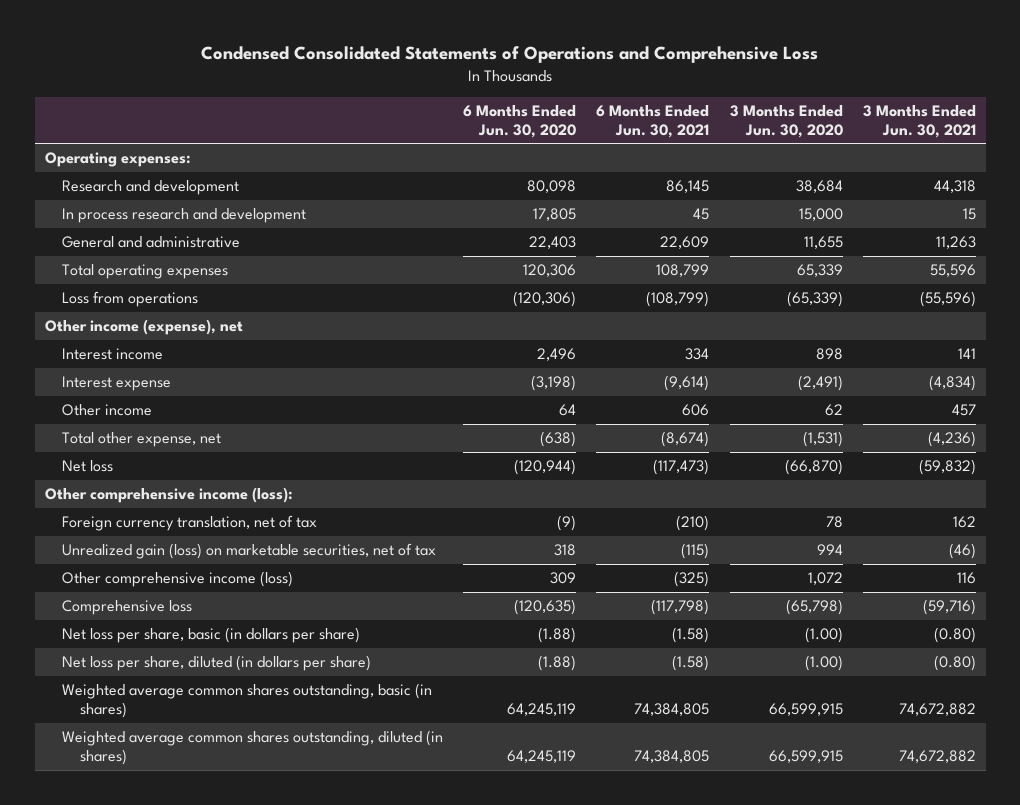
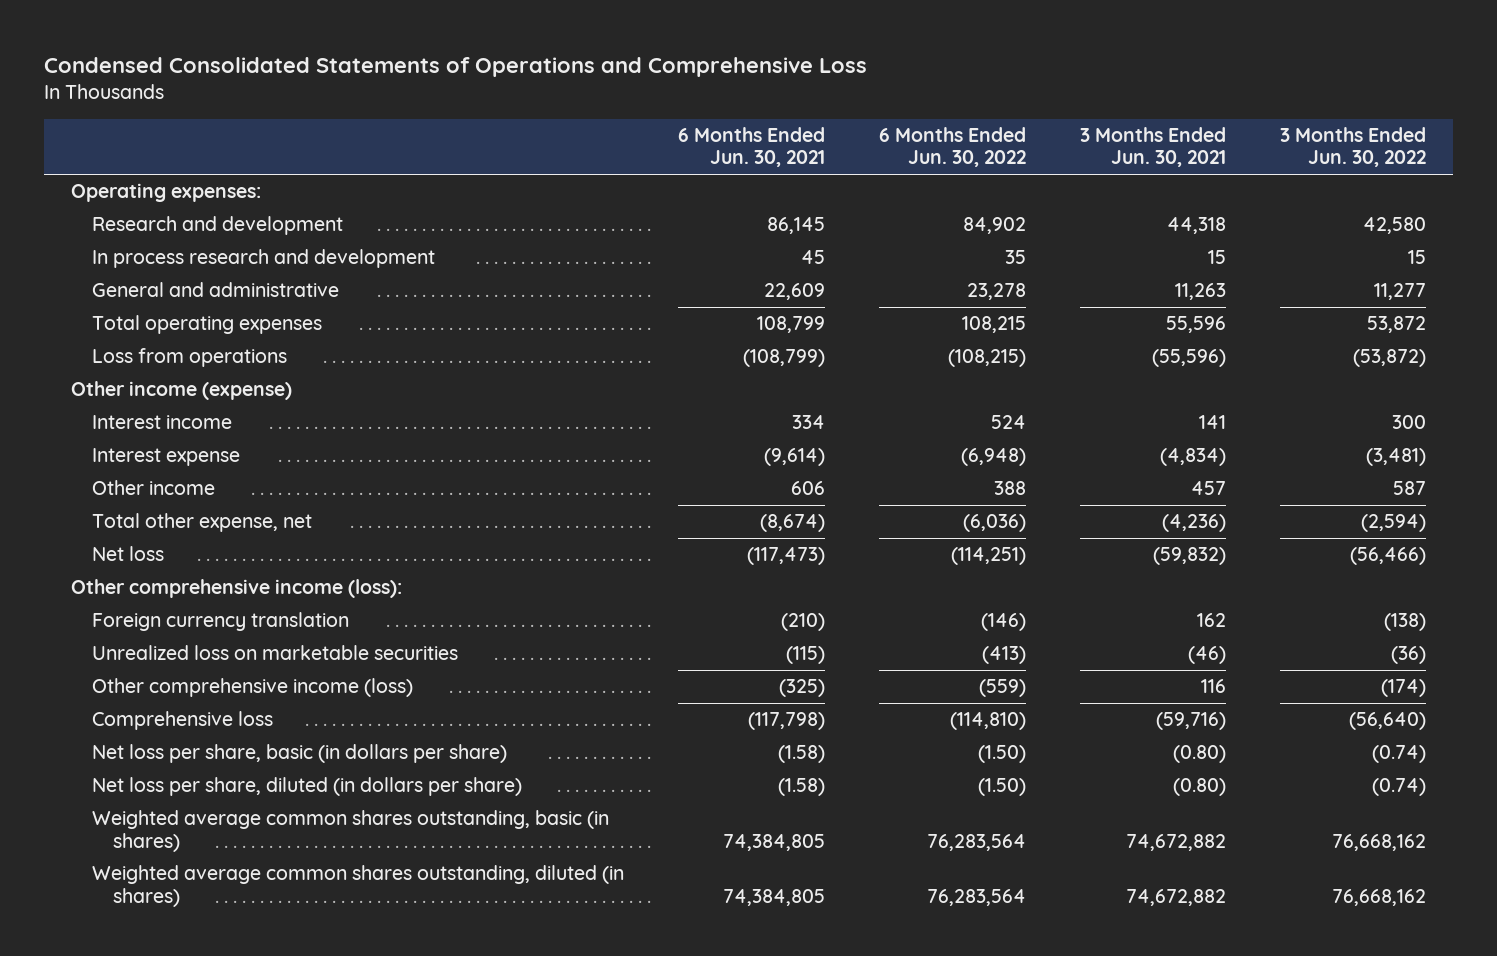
[463,104,577,138] 6 Months Ended Jun. 30, 2020 -> none
[729,104,843,138] 3 Months Ended Jun. 30, 2020 -> none
none -> [878,127,1026,168] 6 Months Ended Jun. 30, 2022
none -> [1279,127,1426,168] 3 Months Ended Jun. 30, 2022
[44,319,243,336] Other income (expense), net -> [70,381,292,401] Other income (expense)
[62,515,318,532] Foreign currency translation, net of tax -> [91,612,349,632] Foreign currency translation
[62,543,437,560] Unrealized gain (loss) on marketable securities, net of tax -> [91,645,458,661] Unrealized loss on marketable securities

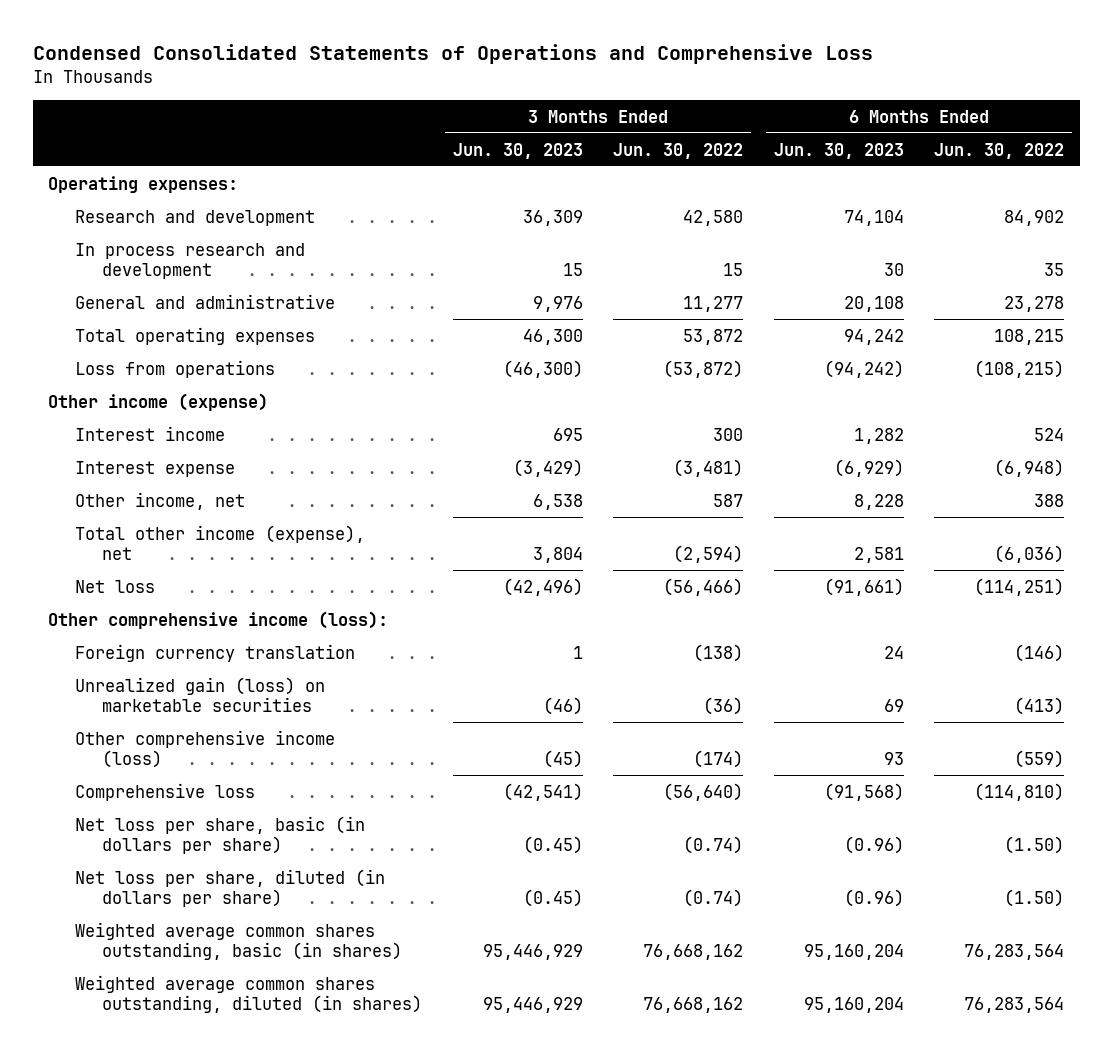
[677,127,825,168] 6 Months Ended Jun. 30, 2021 -> none
[1079,127,1226,168] 3 Months Ended Jun. 30, 2021 -> none
none -> [452,142,583,159] Jun. 30, 2023
none -> [773,142,904,159] Jun. 30, 2023
[91,480,215,496] Other income -> [75,491,246,510] Other income, net
[91,513,312,533] Total other expense, net -> [75,524,366,561] Total other income (expense), net
[91,645,458,661] Unrealized loss on marketable securities -> [75,676,326,713] Unrealized gain (loss) on marketable securities

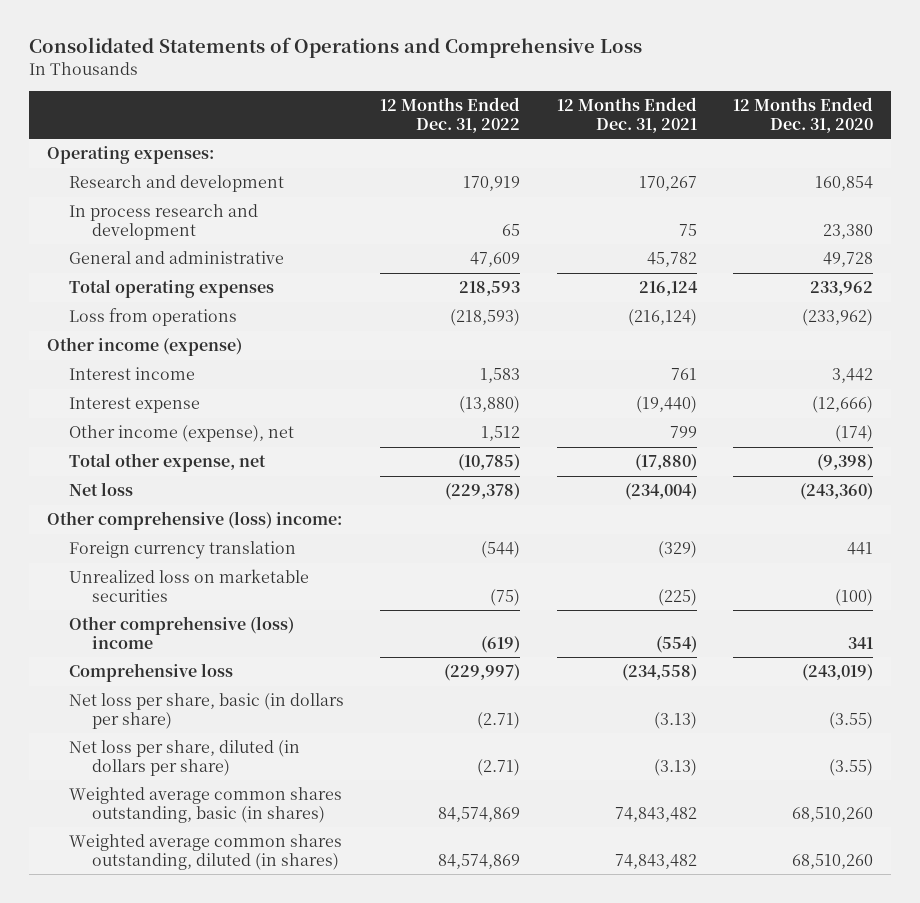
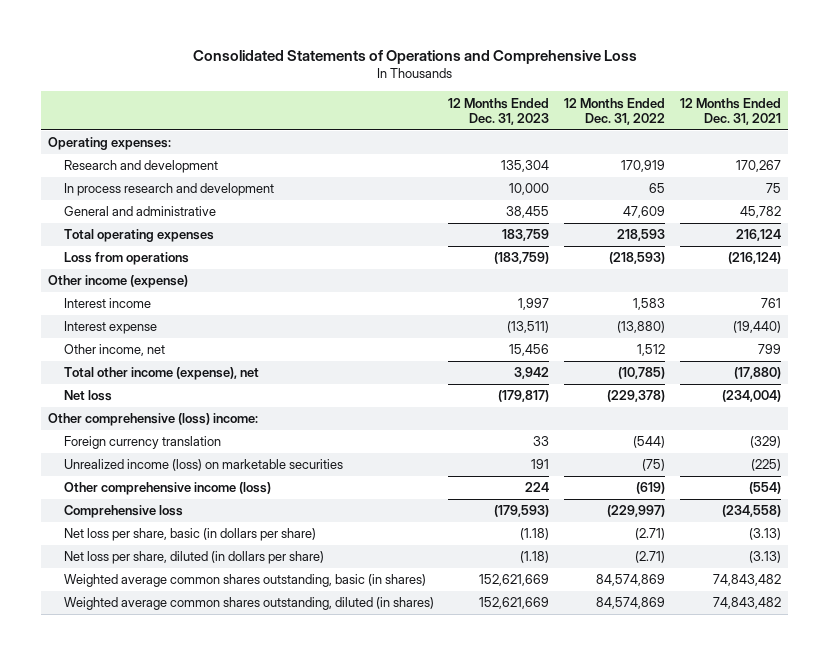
[733,97,874,133] 12 Months Ended Dec. 31, 2020 -> none
none -> [448,97,550,125] 12 Months Ended Dec. 31, 2023
[69,425,295,443] Other income (expense), net -> [63,344,165,357] Other income, net
[69,453,267,473] Total other expense, net -> [63,367,259,381] Total other income (expense), net
[69,569,310,602] Unrealized loss on marketable securities -> [63,459,343,472] Unrealized income (loss) on marketable securities
[69,616,295,649] Other comprehensive (loss) income -> [63,482,271,496] Other comprehensive income (loss)

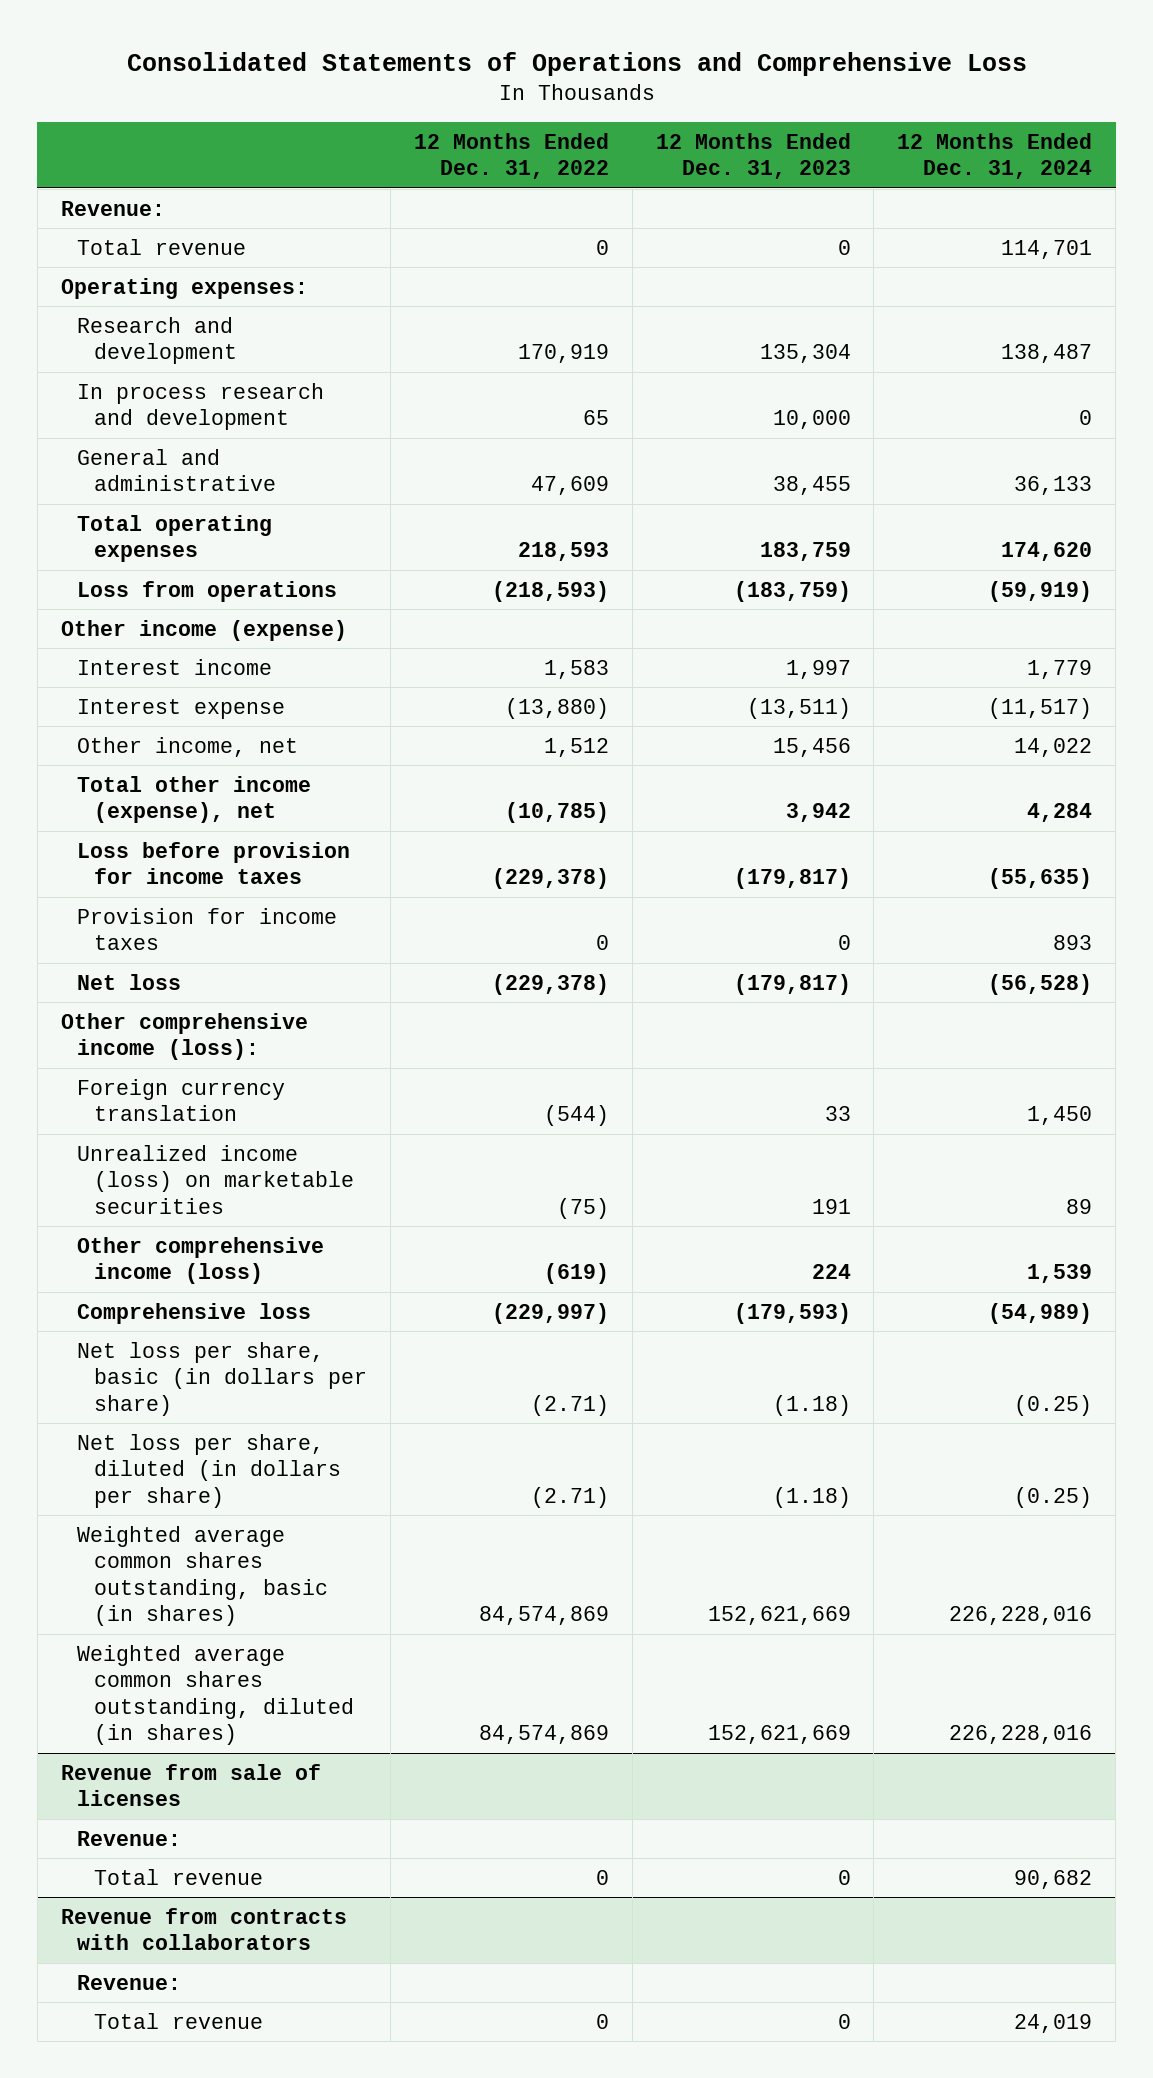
[679,97,781,125] 12 Months Ended Dec. 31, 2021 -> none
none -> [897,132,1093,180] 12 Months Ended Dec. 31, 2024
none -> [60,200,165,216] Revenue:
none -> [77,238,247,255] Total revenue
none -> [77,841,351,885] Loss before provision for income taxes
none -> [77,907,338,951] Provision for income taxes
[48,413,259,427] Other comprehensive (loss) income: -> [60,1012,308,1061] Other comprehensive income (loss):
none -> [60,1763,321,1807] Revenue from sale of licenses
none -> [77,1830,182,1846] Revenue:
none -> [93,1868,263,1885] Total revenue
none -> [60,1907,347,1951] Revenue from contracts with collaborators
none -> [77,1974,182,1990] Revenue:
none -> [93,2012,263,2029] Total revenue

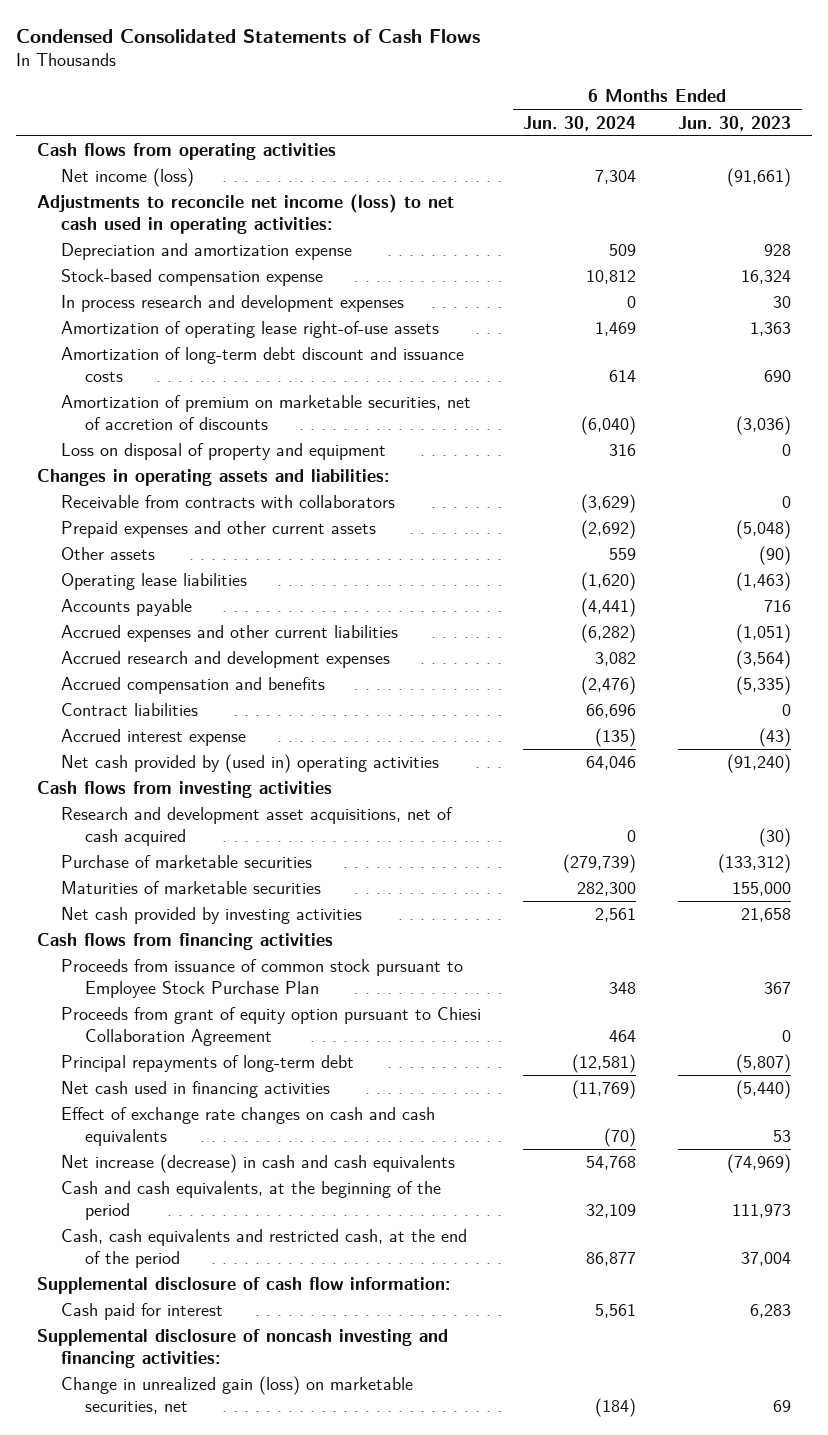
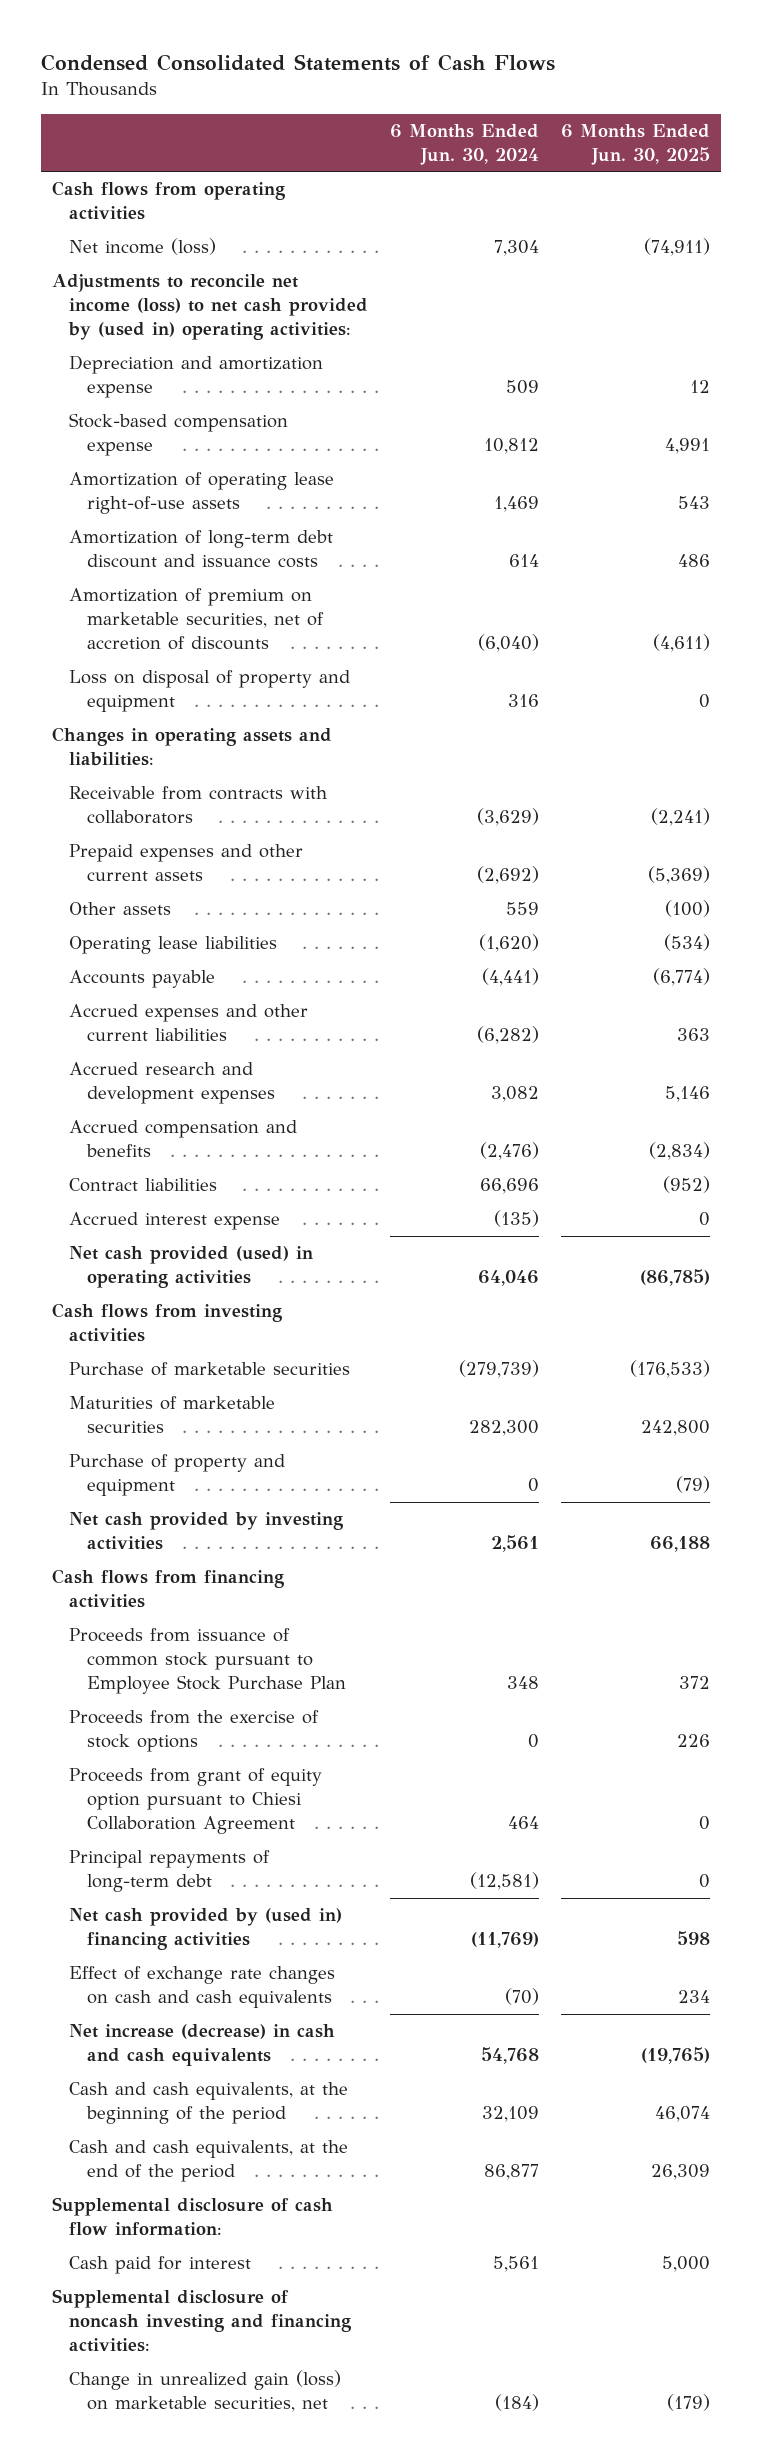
[678,115,792,131] Jun. 30, 2023 -> none
none -> [560,124,710,165] 6 Months Ended Jun. 30, 2025
[36,194,454,234] Adjustments to reconcile net income (loss) to net cash used in operating activities: -> [51,274,369,341] Adjustments to reconcile net income (loss) to net cash provided by (used in) operating activities:
[60,295,404,313] In process research and development expenses -> none
[60,754,439,774] Net cash provided by (used in) operating activities -> [69,1246,314,1289] Net cash provided (used) in operating activities
[60,807,453,846] Research and development asset acquisitions, net of cash acquired -> none
none -> [69,1454,286,1497] Purchase of property and equipment
none -> [69,1710,320,1753] Proceeds from the exercise of stock options
[60,1081,330,1099] Net cash used in financing activities -> [69,1908,343,1951] Net cash provided by (used in) financing activities
[60,1229,467,1268] Cash, cash equivalents and restricted cash, at the end of the period -> [69,2140,349,2183] Cash and cash equivalents, at the end of the period

